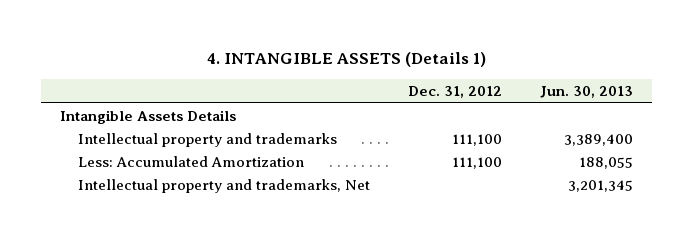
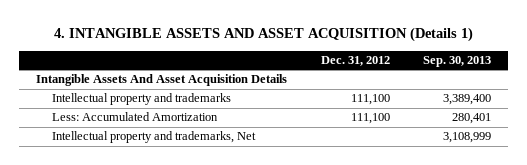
[207,52,487,68] 4. INTANGIBLE ASSETS (Details 1) -> [53,27,473,43] 4. INTANGIBLE ASSETS AND ASSET ACQUISITION (Details 1)
[539,86,633,99] Jun. 30, 2013 -> none
none -> [423,56,492,68] Sep. 30, 2013
[60,109,237,124] Intangible Assets Details -> [35,74,287,87] Intangible Assets And Asset Acquisition Details

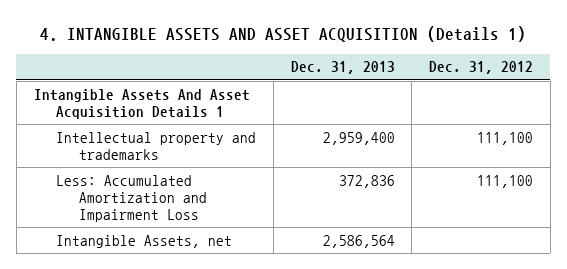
[423,56,492,68] Sep. 30, 2013 -> none
none -> [290,61,395,75] Dec. 31, 2013
[35,74,287,87] Intangible Assets And Asset Acquisition Details -> [33,88,250,119] Intangible Assets And Asset Acquisition Details 1
[52,112,219,122] Less: Accumulated Amortization -> [56,174,207,222] Less: Accumulated Amortization and Impairment Loss
[52,131,257,144] Intellectual property and trademarks, Net -> [56,234,233,248] Intangible Assets, net

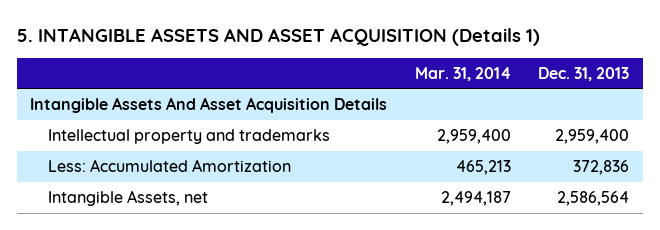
[40,26,527,43] 4. INTANGIBLE ASSETS AND ASSET ACQUISITION (Details 1) -> [16,27,540,46] 5. INTANGIBLE ASSETS AND ASSET ACQUISITION (Details 1)
[429,61,534,75] Dec. 31, 2012 -> none
none -> [414,66,511,81] Mar. 31, 2014
[33,88,250,119] Intangible Assets And Asset Acquisition Details 1 -> [30,97,388,114] Intangible Assets And Asset Acquisition Details
[56,174,207,222] Less: Accumulated Amortization and Impairment Loss -> [48,159,292,173] Less: Accumulated Amortization

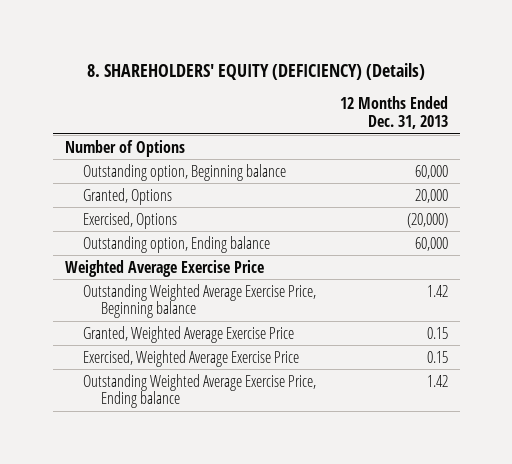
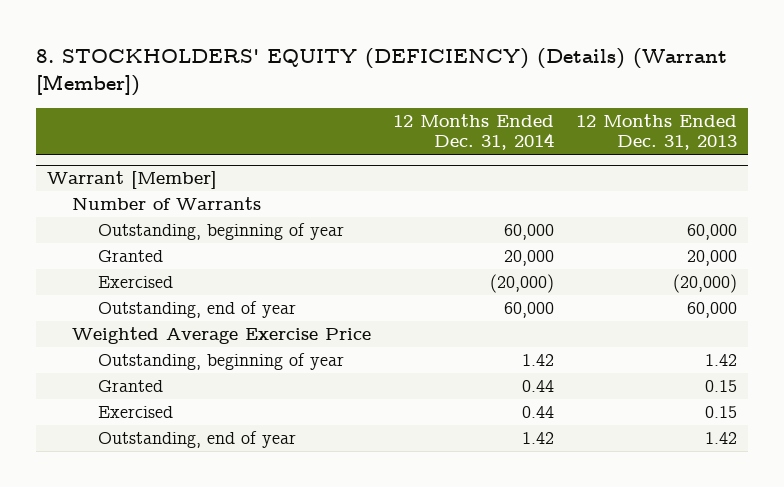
[87,62,426,80] 8. SHAREHOLDERS' EQUITY (DEFICIENCY) (Details) -> [35,48,727,97] 8. STOCKHOLDERS' EQUITY (DEFICIENCY) (Details) (Warrant [Member])
none -> [393,113,555,150] 12 Months Ended Dec. 31, 2014
none -> [46,171,217,190] Warrant [Member]
[64,139,185,157] Number of Options -> [72,197,262,211] Number of Warrants
[82,163,286,181] Outstanding option, Beginning balance -> [97,223,344,241] Outstanding, beginning of year
[82,187,172,205] Granted, Options -> [97,250,163,263] Granted
[82,211,177,229] Exercised, Options -> [97,276,173,289] Exercised
[82,235,270,253] Outstanding option, Ending balance -> [97,301,296,319] Outstanding, end of year
[82,283,316,319] Outstanding Weighted Average Exercise Price, Beginning balance -> [97,353,344,371] Outstanding, beginning of year
[82,325,294,343] Granted, Weighted Average Exercise Price -> [97,380,163,393] Granted
[82,349,299,367] Exercised, Weighted Average Exercise Price -> [97,406,173,419] Exercised
[82,373,316,409] Outstanding Weighted Average Exercise Price, Ending balance -> [97,431,296,449] Outstanding, end of year

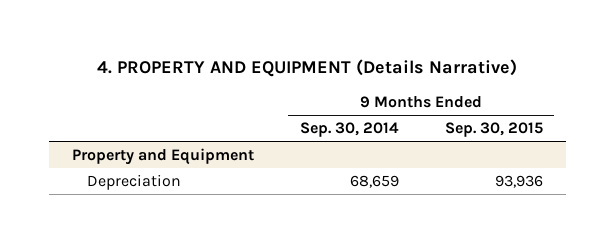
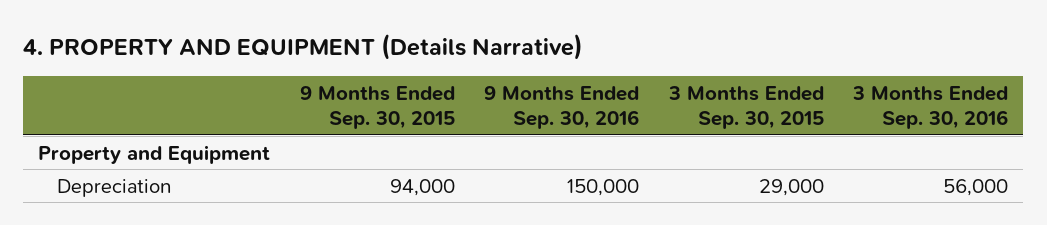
[299,122,399,138] Sep. 30, 2014 -> none
none -> [484,85,640,130] 9 Months Ended Sep. 30, 2016
none -> [667,85,824,130] 3 Months Ended Sep. 30, 2015
none -> [852,85,1009,130] 3 Months Ended Sep. 30, 2016
[494,174,543,188] 93,936 -> [389,178,455,196] 94,000

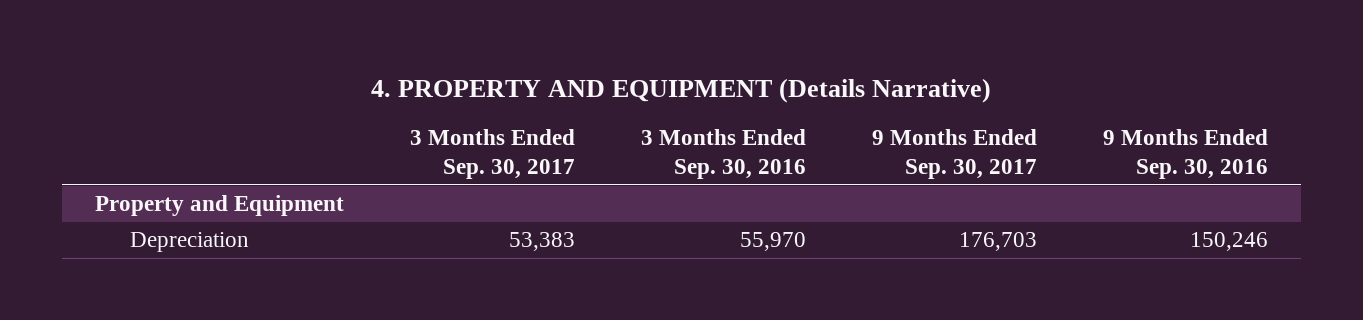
[299,85,455,130] 9 Months Ended Sep. 30, 2015 -> none
[667,85,824,130] 3 Months Ended Sep. 30, 2015 -> none
none -> [409,129,575,180] 3 Months Ended Sep. 30, 2017
none -> [872,129,1038,180] 9 Months Ended Sep. 30, 2017
[567,178,640,196] 150,000 -> [1190,232,1269,252] 150,246
[943,178,1009,196] 56,000 -> [739,232,806,252] 55,970

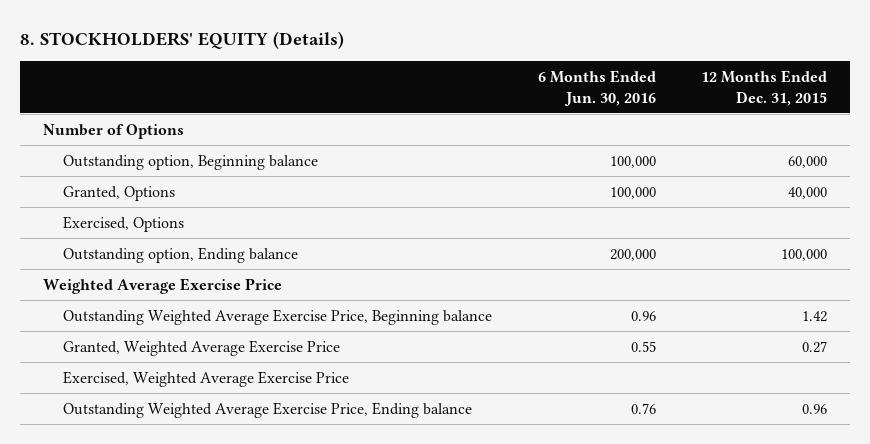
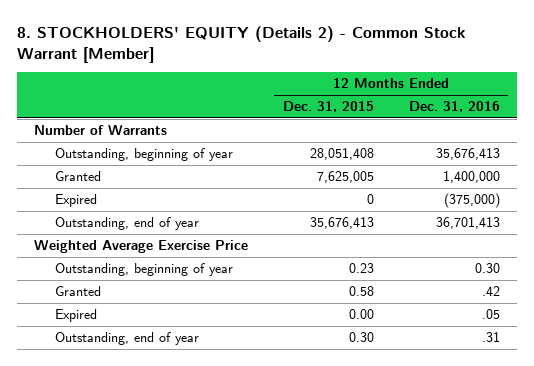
[19,30,344,49] 8. STOCKHOLDERS' EQUITY (Details) -> [17,26,466,63] 8. STOCKHOLDERS' EQUITY (Details 2) - Common Stock Warrant [Member]
[537,69,656,106] 6 Months Ended Jun. 30, 2016 -> none
none -> [408,100,500,112] Dec. 31, 2016
[63,215,185,232] Exercised, Options -> none
[63,246,299,263] Outstanding option, Ending balance -> none
[42,123,184,139] Number of Options -> [34,124,168,135] Number of Warrants
[63,154,319,170] Outstanding option, Beginning balance -> [54,147,233,161] Outstanding, beginning of year
[788,155,828,168] 60,000 -> [310,147,375,160] 28,051,408
[63,185,176,201] Granted, Options -> [54,170,101,181] Granted
[788,186,828,199] 40,000 -> [317,170,375,183] 7,625,005
none -> [54,193,97,207] Expired
none -> [54,216,199,230] Outstanding, end of year
[63,370,350,387] Exercised, Weighted Average Exercise Price -> none
[63,401,473,418] Outstanding Weighted Average Exercise Price, Ending balance -> none
[63,308,493,325] Outstanding Weighted Average Exercise Price, Beginning balance -> [54,262,233,276] Outstanding, beginning of year
[802,310,828,322] 1.42 -> [349,262,375,273] 0.23
[63,339,341,356] Granted, Weighted Average Exercise Price -> [54,285,101,296] Granted
[802,340,828,353] 0.27 -> [349,285,375,296] 0.58
none -> [54,308,97,322] Expired
none -> [54,331,199,345] Outstanding, end of year

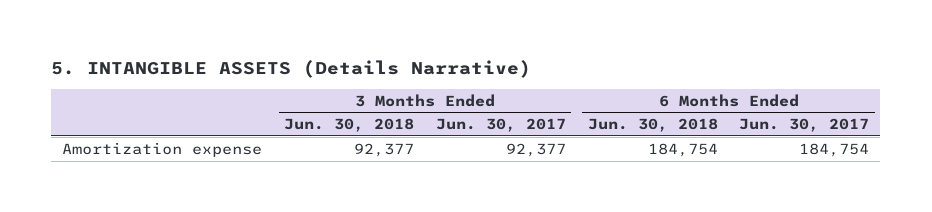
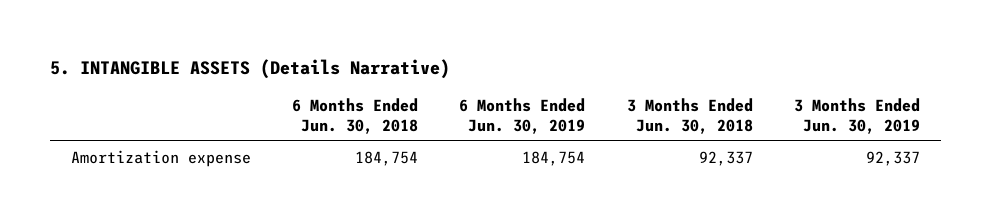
[435,118,566,133] Jun. 30, 2017 -> none
[739,118,870,133] Jun. 30, 2017 -> none
none -> [459,97,586,135] 6 Months Ended Jun. 30, 2019
none -> [794,97,921,135] 3 Months Ended Jun. 30, 2019
[353,142,414,157] 92,377 -> [698,150,753,166] 92,337

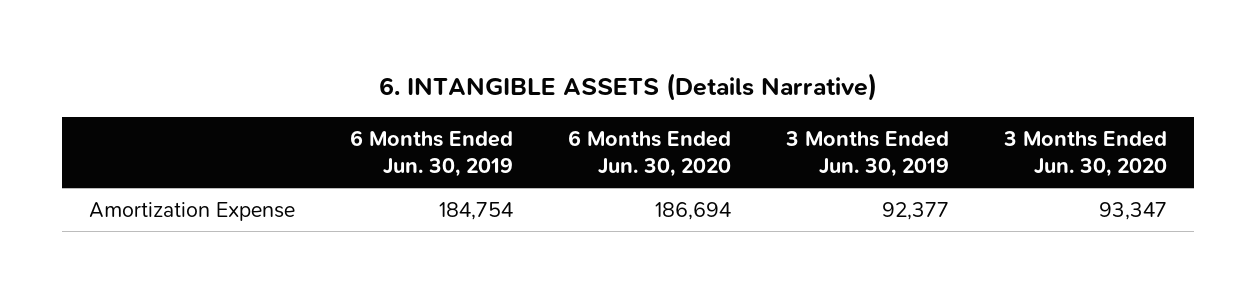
[49,59,450,80] 5. INTANGIBLE ASSETS (Details Narrative) -> [378,73,877,102] 6. INTANGIBLE ASSETS (Details Narrative)
[291,97,418,135] 6 Months Ended Jun. 30, 2018 -> none
[626,97,753,135] 3 Months Ended Jun. 30, 2018 -> none
none -> [567,129,731,177] 6 Months Ended Jun. 30, 2020
none -> [1002,130,1167,177] 3 Months Ended Jun. 30, 2020
[70,149,251,167] Amortization expense -> [89,202,296,222] Amortization Expense
[866,150,921,166] 92,337 -> [881,202,949,221] 92,377

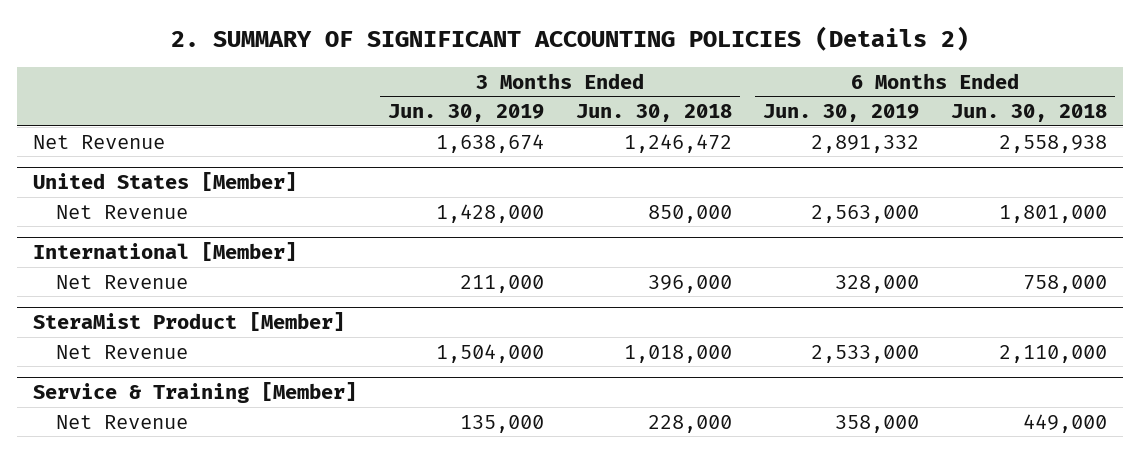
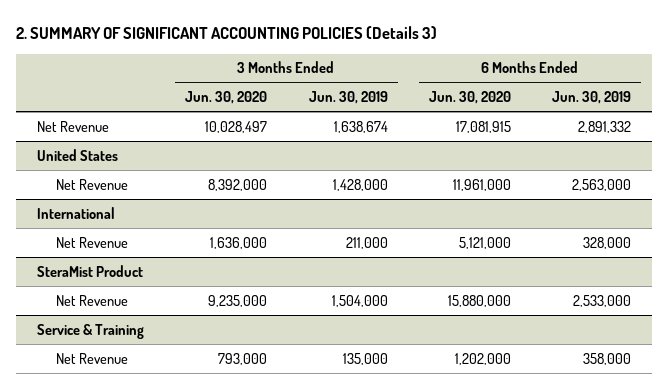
[170,26,969,52] 2. SUMMARY OF SIGNIFICANT ACCOUNTING POLICIES (Details 2) -> [16,26,438,40] 2. SUMMARY OF SIGNIFICANT ACCOUNTING POLICIES (Details 3)
[575,104,732,123] Jun. 30, 2018 -> none
[950,104,1107,123] Jun. 30, 2018 -> none
none -> [185,91,268,105] Jun. 30, 2020
none -> [428,91,511,105] Jun. 30, 2020
[32,172,297,192] United States [Member] -> [37,148,119,161] United States
[32,242,297,262] International [Member] -> [37,206,116,219] International
[32,312,345,332] SteraMist Product [Member] -> [37,264,144,277] SteraMist Product
[32,382,357,404] Service & Training [Member] -> [37,323,145,339] Service & Training

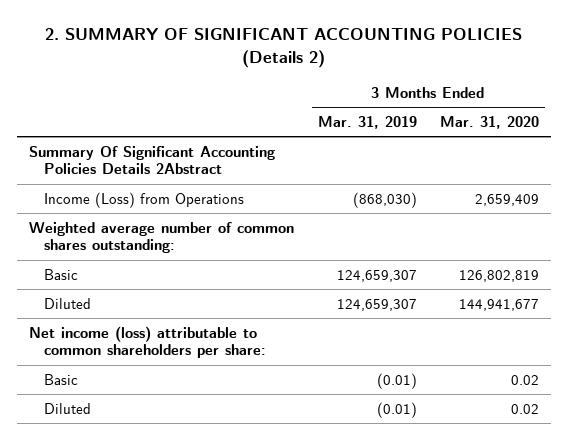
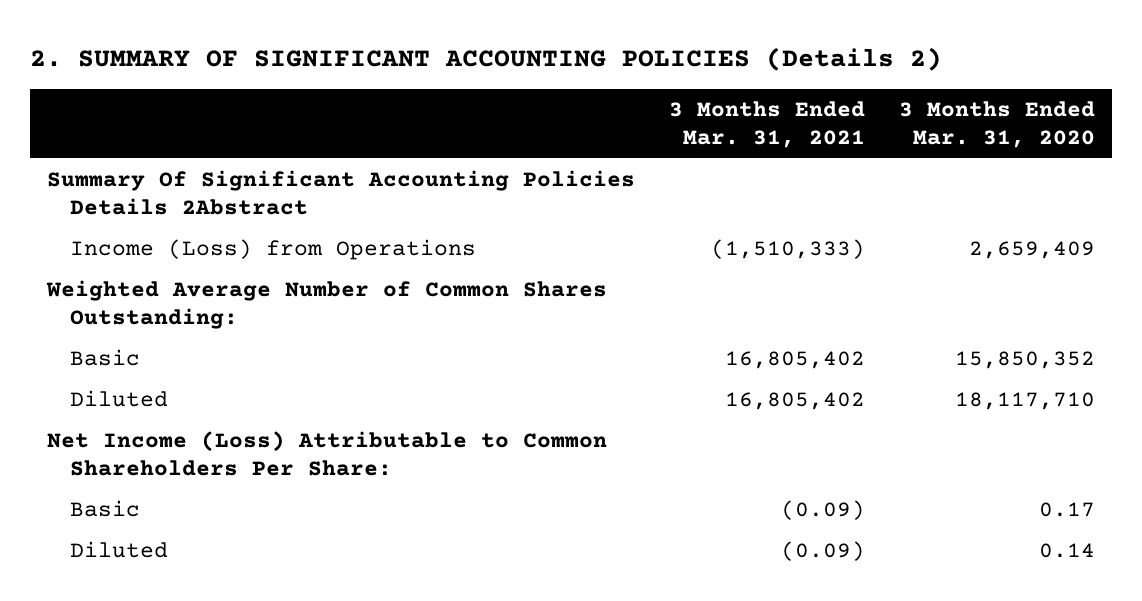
[317,115,417,129] Mar. 31, 2019 -> none
none -> [668,101,865,148] 3 Months Ended Mar. 31, 2021
[29,221,295,254] Weighted average number of common shares outstanding: -> [45,280,607,329] Weighted Average Number of Common Shares Outstanding:
[459,269,540,282] 126,802,819 -> [955,351,1096,370] 15,850,352
[459,298,540,311] 144,941,677 -> [955,392,1096,411] 18,117,710
[29,325,266,359] Net income (loss) attributable to common shareholders per share: -> [46,431,607,476] Net Income (Loss) Attributable to Common Shareholders Per Share:
[511,374,540,385] 0.02 -> [1039,502,1096,518] 0.17
[511,403,540,414] 0.02 -> [1039,543,1096,559] 0.14

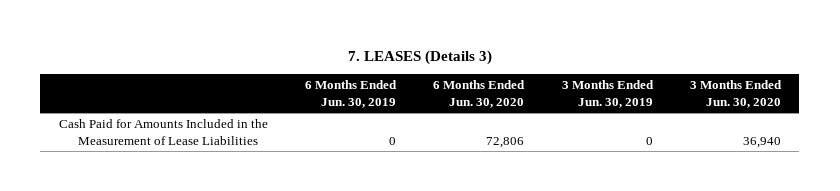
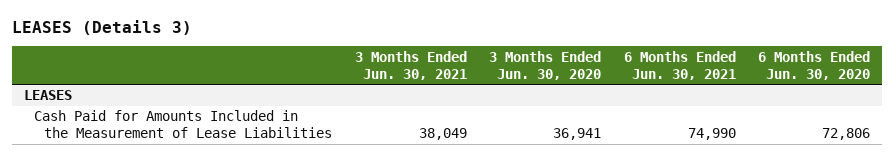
[347,49,492,65] 7. LEASES (Details 3) -> [12,20,193,36] LEASES (Details 3)
[305,79,398,108] 6 Months Ended Jun. 30, 2019 -> none
[561,79,654,108] 3 Months Ended Jun. 30, 2019 -> none
none -> [354,50,467,80] 3 Months Ended Jun. 30, 2021
none -> [623,50,736,80] 6 Months Ended Jun. 30, 2021
none -> [23,90,72,101] LEASES
[742,136,781,148] 36,940 -> [553,128,602,141] 36,941

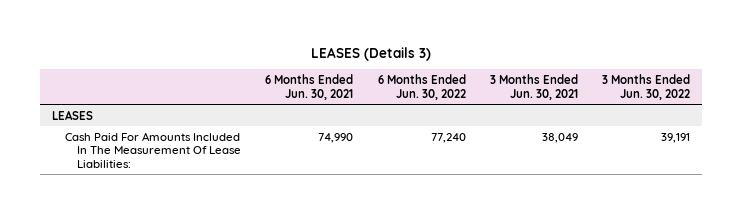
[489,50,602,80] 3 Months Ended Jun. 30, 2020 -> none
[758,50,871,80] 6 Months Ended Jun. 30, 2020 -> none
none -> [377,74,466,100] 6 Months Ended Jun. 30, 2022
none -> [601,74,690,100] 3 Months Ended Jun. 30, 2022
[33,110,333,139] Cash Paid for Amounts Included in the Measurement of Lease Liabilities -> [64,131,242,168] Cash Paid For Amounts Included In The Measurement Of Lease Liabilities:

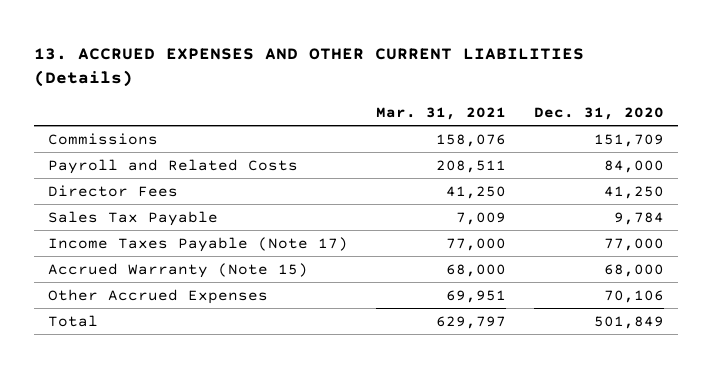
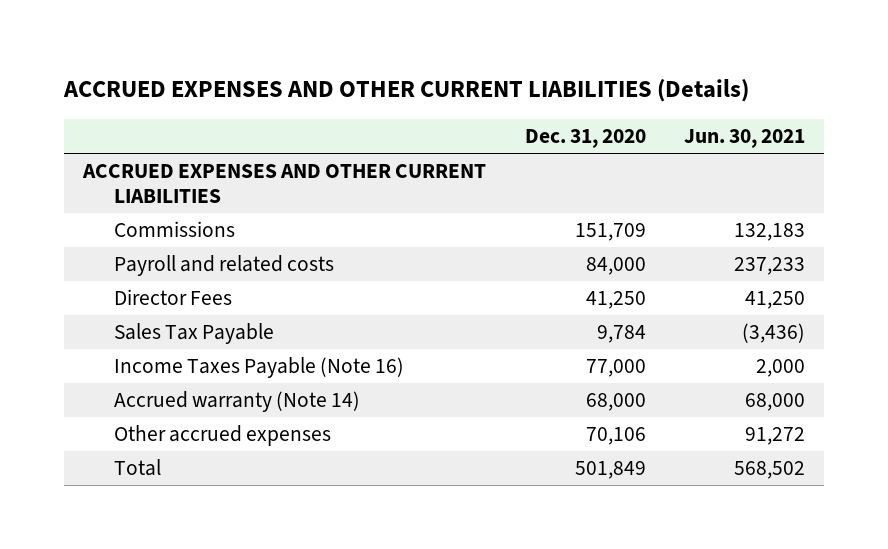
[34,47,585,88] 13. ACCRUED EXPENSES AND OTHER CURRENT LIABILITIES (Details) -> [62,79,749,103] ACCRUED EXPENSES AND OTHER CURRENT LIABILITIES (Details)
[375,106,506,120] Mar. 31, 2021 -> none
none -> [684,129,806,149] Jun. 30, 2021
none -> [82,164,487,204] ACCRUED EXPENSES AND OTHER CURRENT LIABILITIES
[48,158,299,174] Payroll and Related Costs -> [114,255,335,277] Payroll and related costs
[48,236,349,252] Income Taxes Payable (Note 17) -> [114,357,405,379] Income Taxes Payable (Note 16)
[48,262,309,278] Accrued Warranty (Note 15) -> [114,391,361,413] Accrued warranty (Note 14)
[48,288,269,304] Other Accrued Expenses -> [114,425,332,447] Other accrued expenses

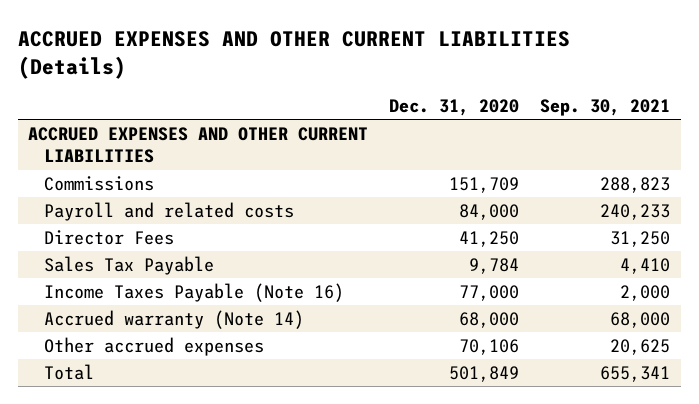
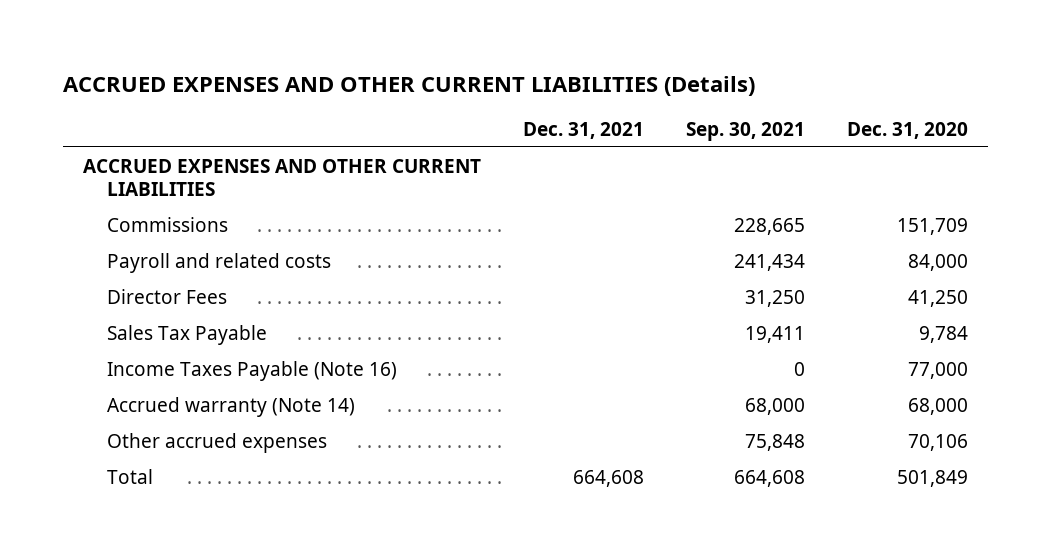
none -> [523,121,645,139] Dec. 31, 2021
[600,177,671,194] 288,823 -> [733,217,805,235] 228,665
[600,204,671,221] 240,233 -> [733,253,805,271] 241,434
[620,258,671,275] 4,410 -> [744,325,805,343] 19,411
[620,285,671,302] 2,000 -> [793,361,805,376] 0
[610,339,671,356] 20,625 -> [744,433,805,451] 75,848
[600,366,671,383] 655,341 -> [733,469,805,487] 664,608

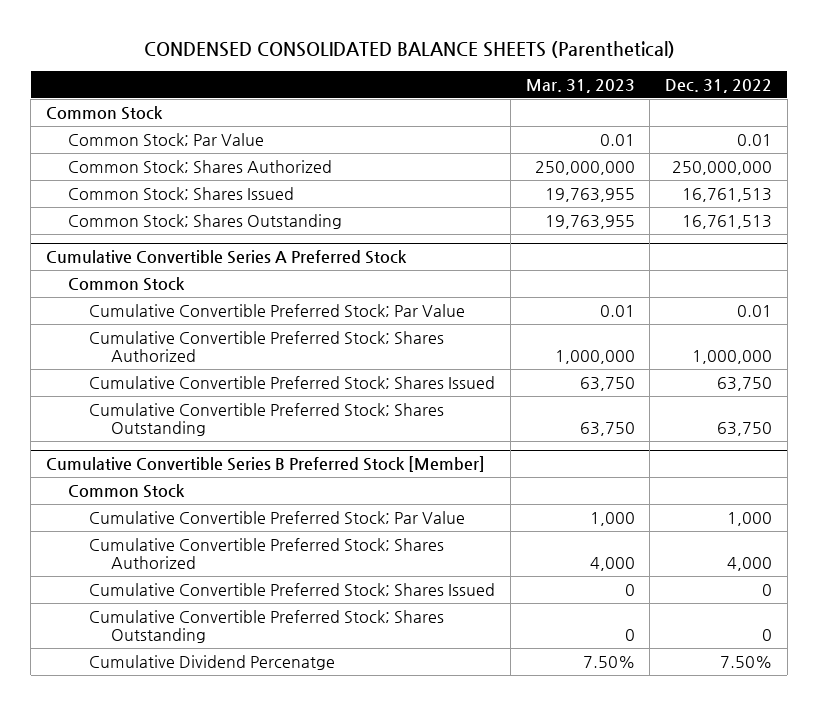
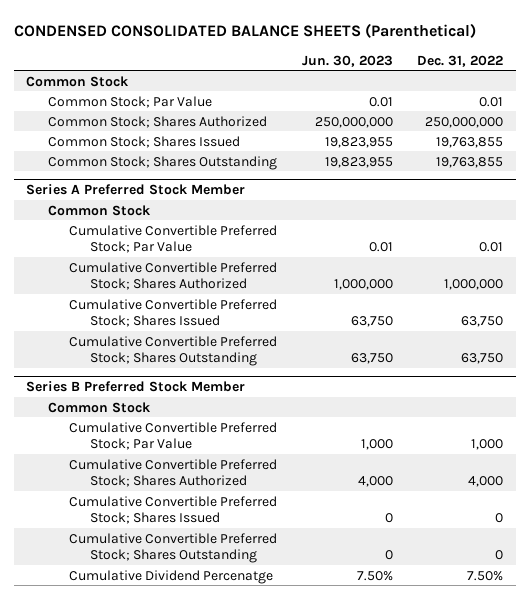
[525,78,635,93] Mar. 31, 2023 -> none
none -> [301,54,393,67] Jun. 30, 2023
[682,188,773,203] 16,761,513 -> [436,136,504,148] 19,763,855
[682,215,773,230] 16,761,513 -> [436,156,504,168] 19,763,855
[46,250,408,265] Cumulative Convertible Series A Preferred Stock -> [26,183,246,195] Series A Preferred Stock Member
[46,456,486,473] Cumulative Convertible Series B Preferred Stock [Member] -> [26,380,246,392] Series B Preferred Stock Member

